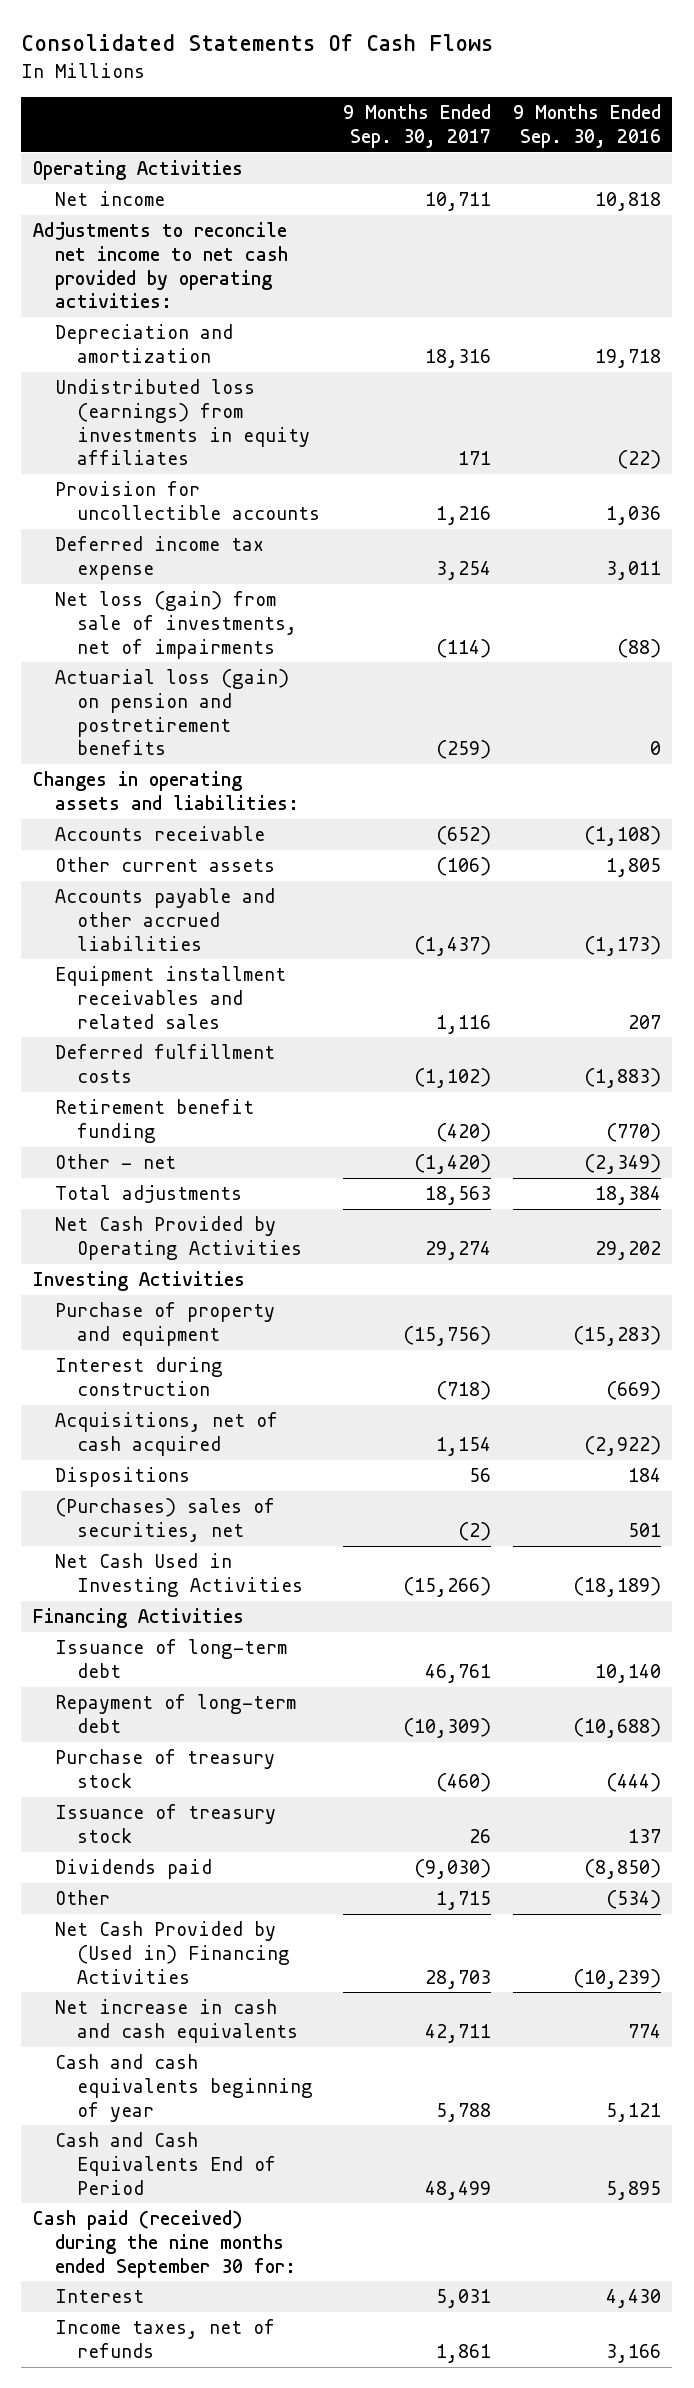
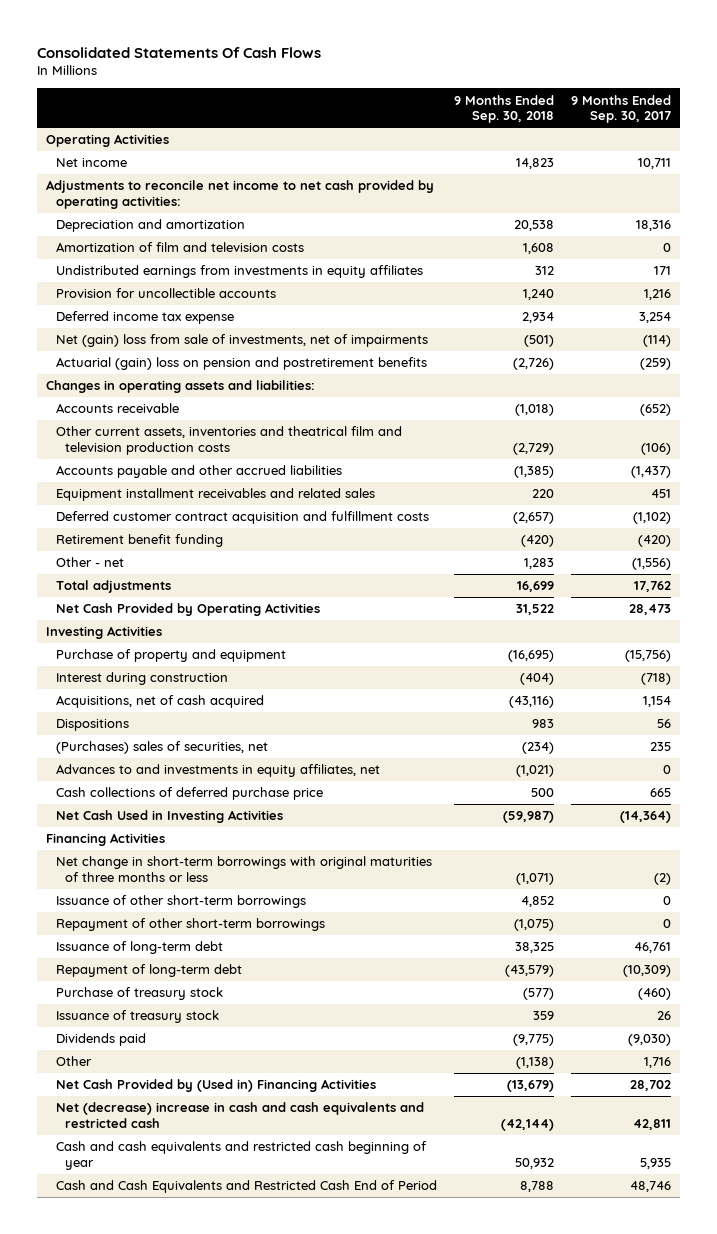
[513,104,662,148] 9 Months Ended Sep. 30, 2016 -> none
none -> [453,94,554,124] 9 Months Ended Sep. 30, 2018
none -> [55,242,304,253] Amortization of film and television costs
[55,379,311,466] Undistributed loss (earnings) from investments in equity affiliates -> [55,265,423,279] Undistributed earnings from investments in equity affiliates
[55,591,298,659] Net loss (gain) from sale of investments, net of impairments -> [55,334,428,348] Net (gain) loss from sale of investments, net of impairments
[55,669,290,756] Actuarial loss (gain) on pension and postretirement benefits -> [55,357,427,371] Actuarial (gain) loss on pension and postretirement benefits
[55,857,276,873] Other current assets -> [55,426,402,455] Other current assets, inventories and theatrical film and television production costs
[435,1014,491,1034] 1,116 -> [650,489,671,499] 451
[55,1044,276,1083] Deferred fulfillment costs -> [55,511,429,525] Deferred customer contract acquisition and fulfillment costs
[413,1154,491,1175] (1,420) -> [631,558,671,571] (1,556)
[424,1186,491,1206] 18,563 -> [633,581,671,593] 17,762
[424,1240,491,1260] 29,274 -> [628,604,671,616] 28,473
[457,1521,491,1541] (2) -> [649,742,671,752] 235
none -> [55,764,380,778] Advances to and investments in equity affiliates, net
none -> [55,787,323,801] Cash collections of deferred purchase price
[402,1576,491,1597] (15,266) -> [619,811,671,824] (14,364)
none -> [55,856,432,882] Net change in short-term borrowings with original maturities of three months or less
none -> [55,895,306,909] Issuance of other short-term borrowings
none -> [55,918,325,932] Repayment of other short-term borrowings
[32,2210,297,2278] Cash paid (received) during the nine months ended September 30 for: -> none
[55,2289,145,2304] Interest -> none
[55,2319,276,2358] Income taxes, net of refunds -> none
[435,1891,491,1911] 1,715 -> [643,1057,671,1069] 1,716
[424,1969,491,1989] 28,703 -> [629,1080,671,1092] 28,702
[55,1999,299,2043] Net increase in cash and cash equivalents -> [55,1102,424,1128] Net (decrease) increase in cash and cash equivalents and restricted cash
[424,2023,491,2043] 42,711 -> [632,1118,671,1130] 42,811
[55,2054,314,2122] Cash and cash equivalents beginning of year -> [55,1141,427,1170] Cash and cash equivalents and restricted cash beginning of year
[435,2102,491,2122] 5,788 -> [639,1157,671,1169] 5,935
[55,2132,277,2195] Cash and Cash Equivalents End of Period -> [55,1180,437,1194] Cash and Cash Equivalents and Restricted Cash End of Period
[424,2180,491,2200] 48,499 -> [629,1181,671,1193] 48,746

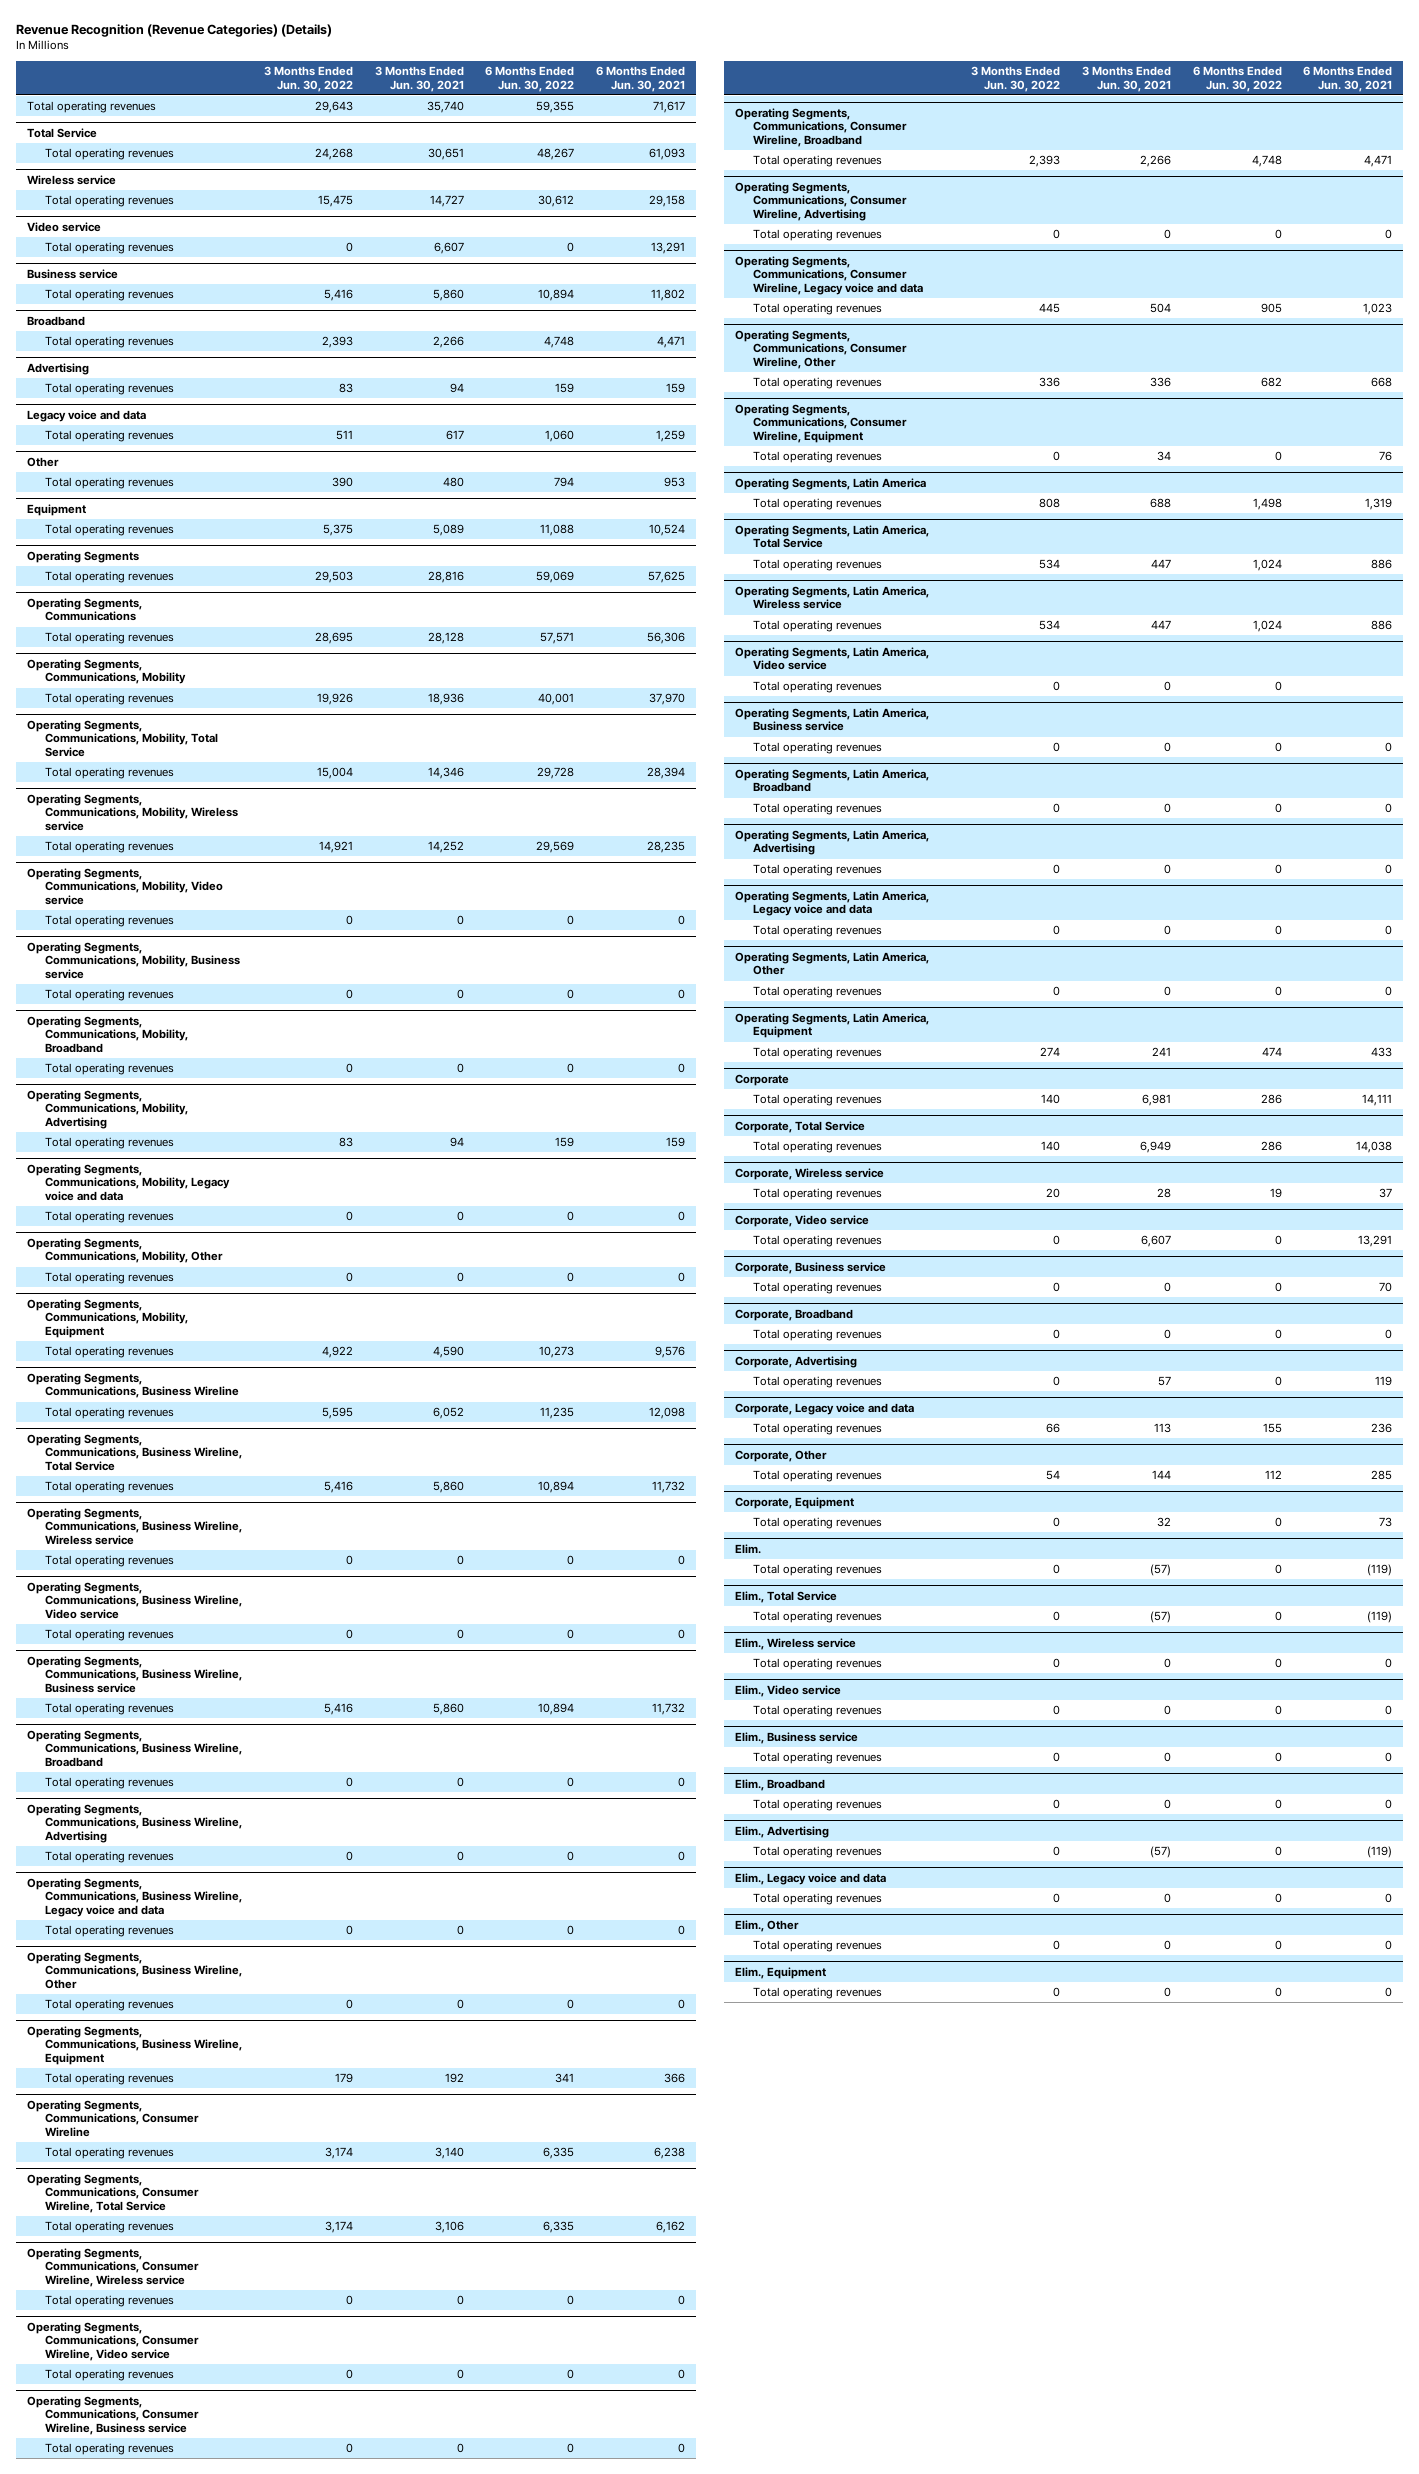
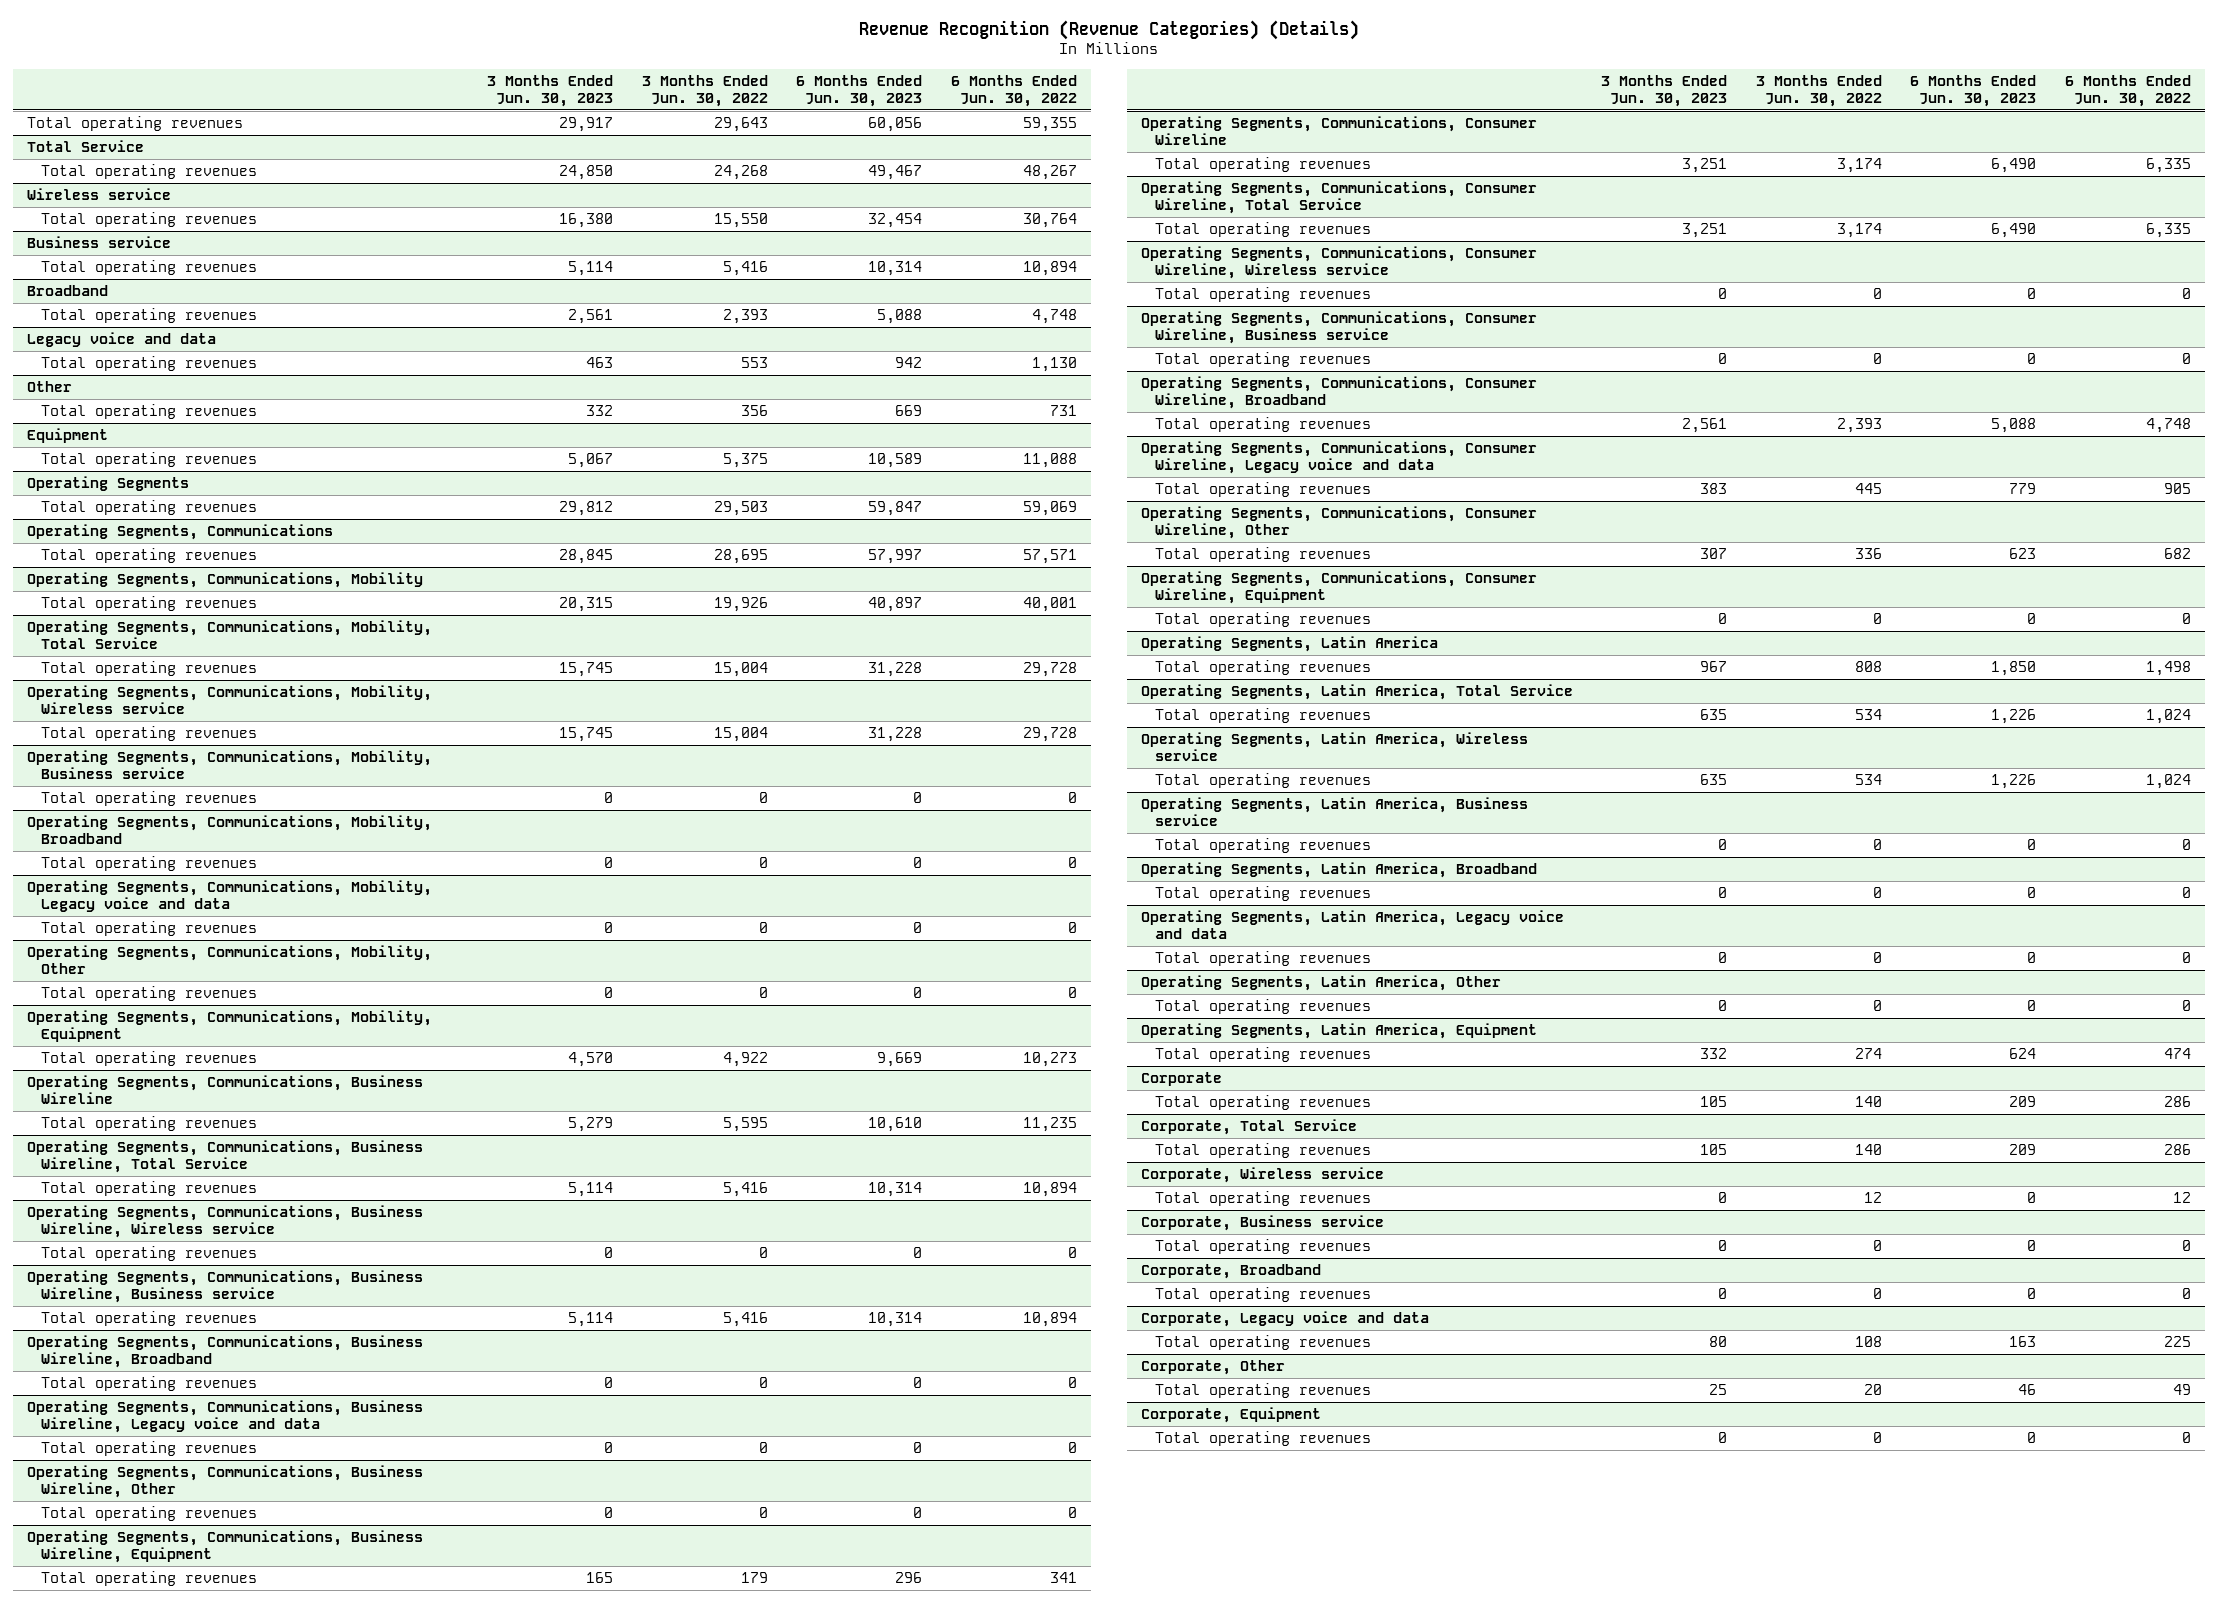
[374,65,464,92] 3 Months Ended Jun. 30, 2021 -> none
[595,65,685,92] 6 Months Ended Jun. 30, 2021 -> none
none -> [487,74,614,108] 3 Months Ended Jun. 30, 2023
none -> [796,74,923,108] 6 Months Ended Jun. 30, 2023
[27,221,102,232] Video service -> none
[45,242,175,255] Total operating revenues -> none
[317,195,353,208] 15,475 -> [713,212,768,228] 15,550
[538,195,575,208] 30,612 -> [1022,212,1077,228] 30,764
[27,362,90,375] Advertising -> none
[45,383,175,396] Total operating revenues -> none
[335,430,353,441] 511 -> [740,356,768,368] 553
[545,430,575,443] 1,060 -> [1031,356,1077,372] 1,130
[331,477,353,488] 390 -> [740,404,768,416] 356
[554,477,575,488] 794 -> [1049,404,1077,416] 731
[27,867,224,906] Operating Segments, Communications, Mobility, Video service -> none
[45,915,175,928] Total operating revenues -> none
[318,841,353,854] 14,921 -> [713,726,768,742] 15,004
[536,841,575,854] 29,569 -> [1022,726,1077,742] 29,728
[27,1089,189,1130] Operating Segments, Communications, Mobility, Advertising -> none
[45,1137,175,1150] Total operating revenues -> none
[27,1581,243,1620] Operating Segments, Communications, Business Wireline, Video service -> none
[45,1629,175,1642] Total operating revenues -> none
[27,1803,243,1844] Operating Segments, Communications, Business Wireline, Advertising -> none
[45,1851,175,1864] Total operating revenues -> none
[27,2321,200,2362] Operating Segments, Communications, Consumer Wireline, Video service -> none
[45,2369,175,2382] Total operating revenues -> none
[734,181,907,222] Operating Segments, Communications, Consumer Wireline, Advertising -> none
[752,229,882,242] Total operating revenues -> none
[734,646,929,671] Operating Segments, Latin America, Video service -> none
[752,681,882,694] Total operating revenues -> none
[734,829,929,856] Operating Segments, Latin America, Advertising -> none
[752,864,882,877] Total operating revenues -> none
[734,1214,869,1227] Corporate, Video service -> none
[752,1235,882,1248] Total operating revenues -> none
[1046,1188,1061,1199] 20 -> [1863,1191,1882,1203] 12
[1269,1188,1282,1199] 19 -> [2172,1191,2191,1203] 12
[734,1355,857,1368] Corporate, Advertising -> none
[752,1376,882,1389] Total operating revenues -> none
[1046,1423,1061,1434] 66 -> [1854,1335,1882,1347] 108
[1262,1423,1282,1434] 155 -> [2163,1335,2191,1347] 225
[1046,1470,1061,1481] 54 -> [1863,1383,1882,1395] 20
[1264,1470,1282,1480] 112 -> [2172,1383,2191,1395] 49
[734,1543,761,1554] Elim. -> none
[752,1564,882,1577] Total operating revenues -> none
[734,1590,837,1603] Elim., Total Service -> none
[752,1611,882,1624] Total operating revenues -> none
[734,1637,856,1650] Elim., Wireless service -> none
[752,1658,882,1671] Total operating revenues -> none
[734,1684,841,1697] Elim., Video service -> none
[752,1705,882,1718] Total operating revenues -> none
[734,1731,858,1744] Elim., Business service -> none
[752,1752,882,1765] Total operating revenues -> none
[734,1778,825,1791] Elim., Broadband -> none
[752,1799,882,1812] Total operating revenues -> none
[734,1825,829,1838] Elim., Advertising -> none
[752,1846,882,1859] Total operating revenues -> none
[734,1872,886,1885] Elim., Legacy voice and data -> none
[752,1893,882,1906] Total operating revenues -> none
[734,1919,799,1932] Elim., Other -> none
[752,1940,882,1953] Total operating revenues -> none
[734,1966,826,1979] Elim., Equipment -> none
[752,1987,882,2000] Total operating revenues -> none

